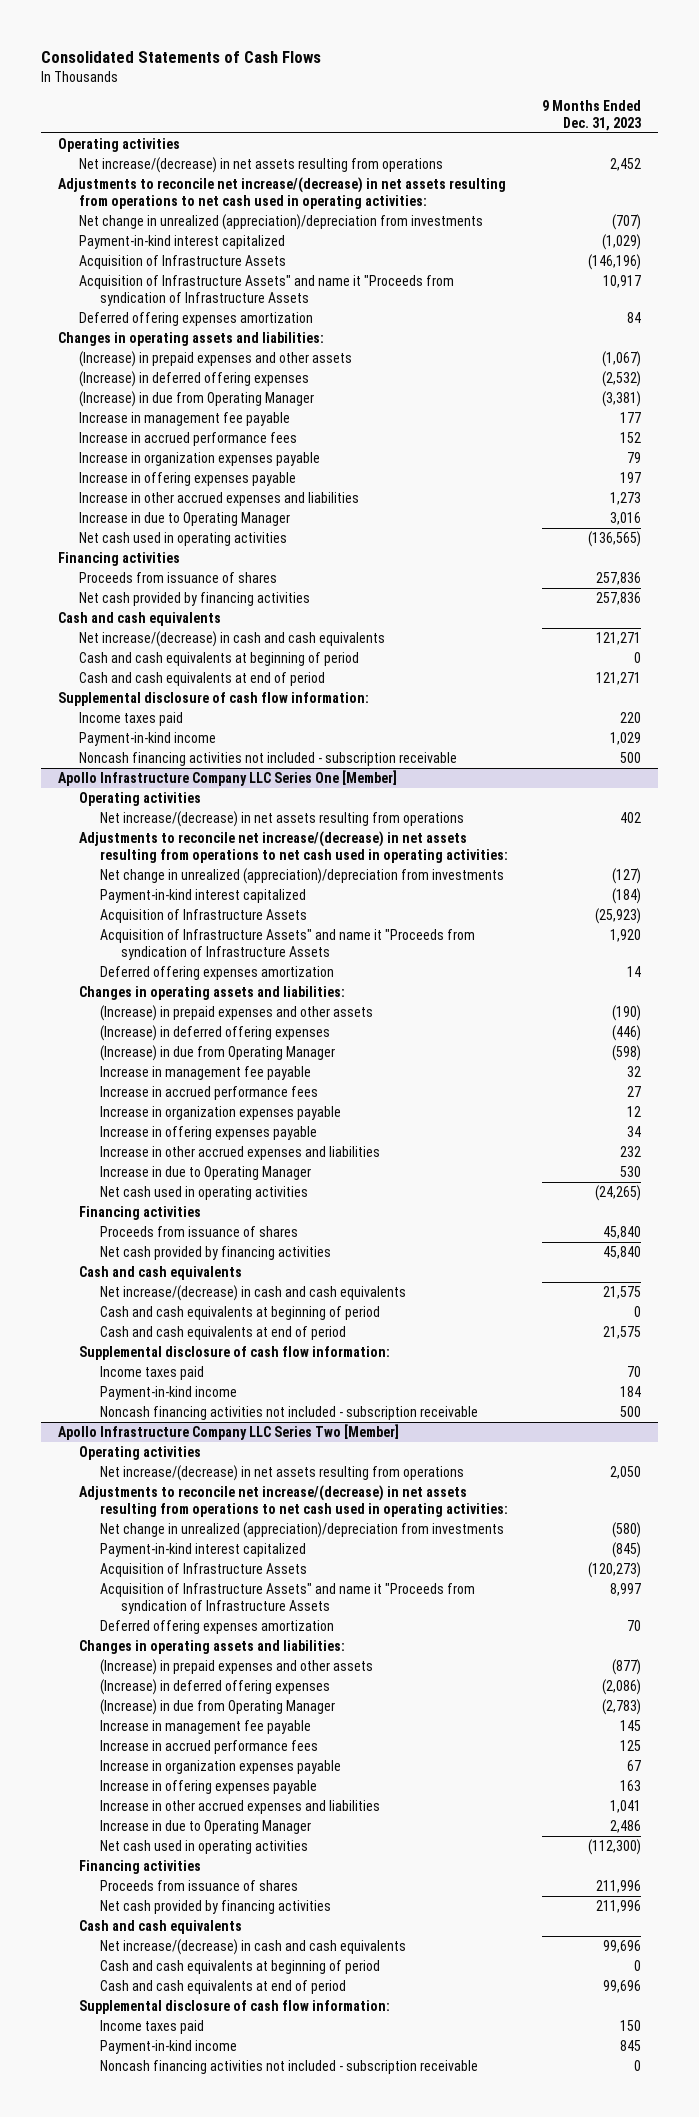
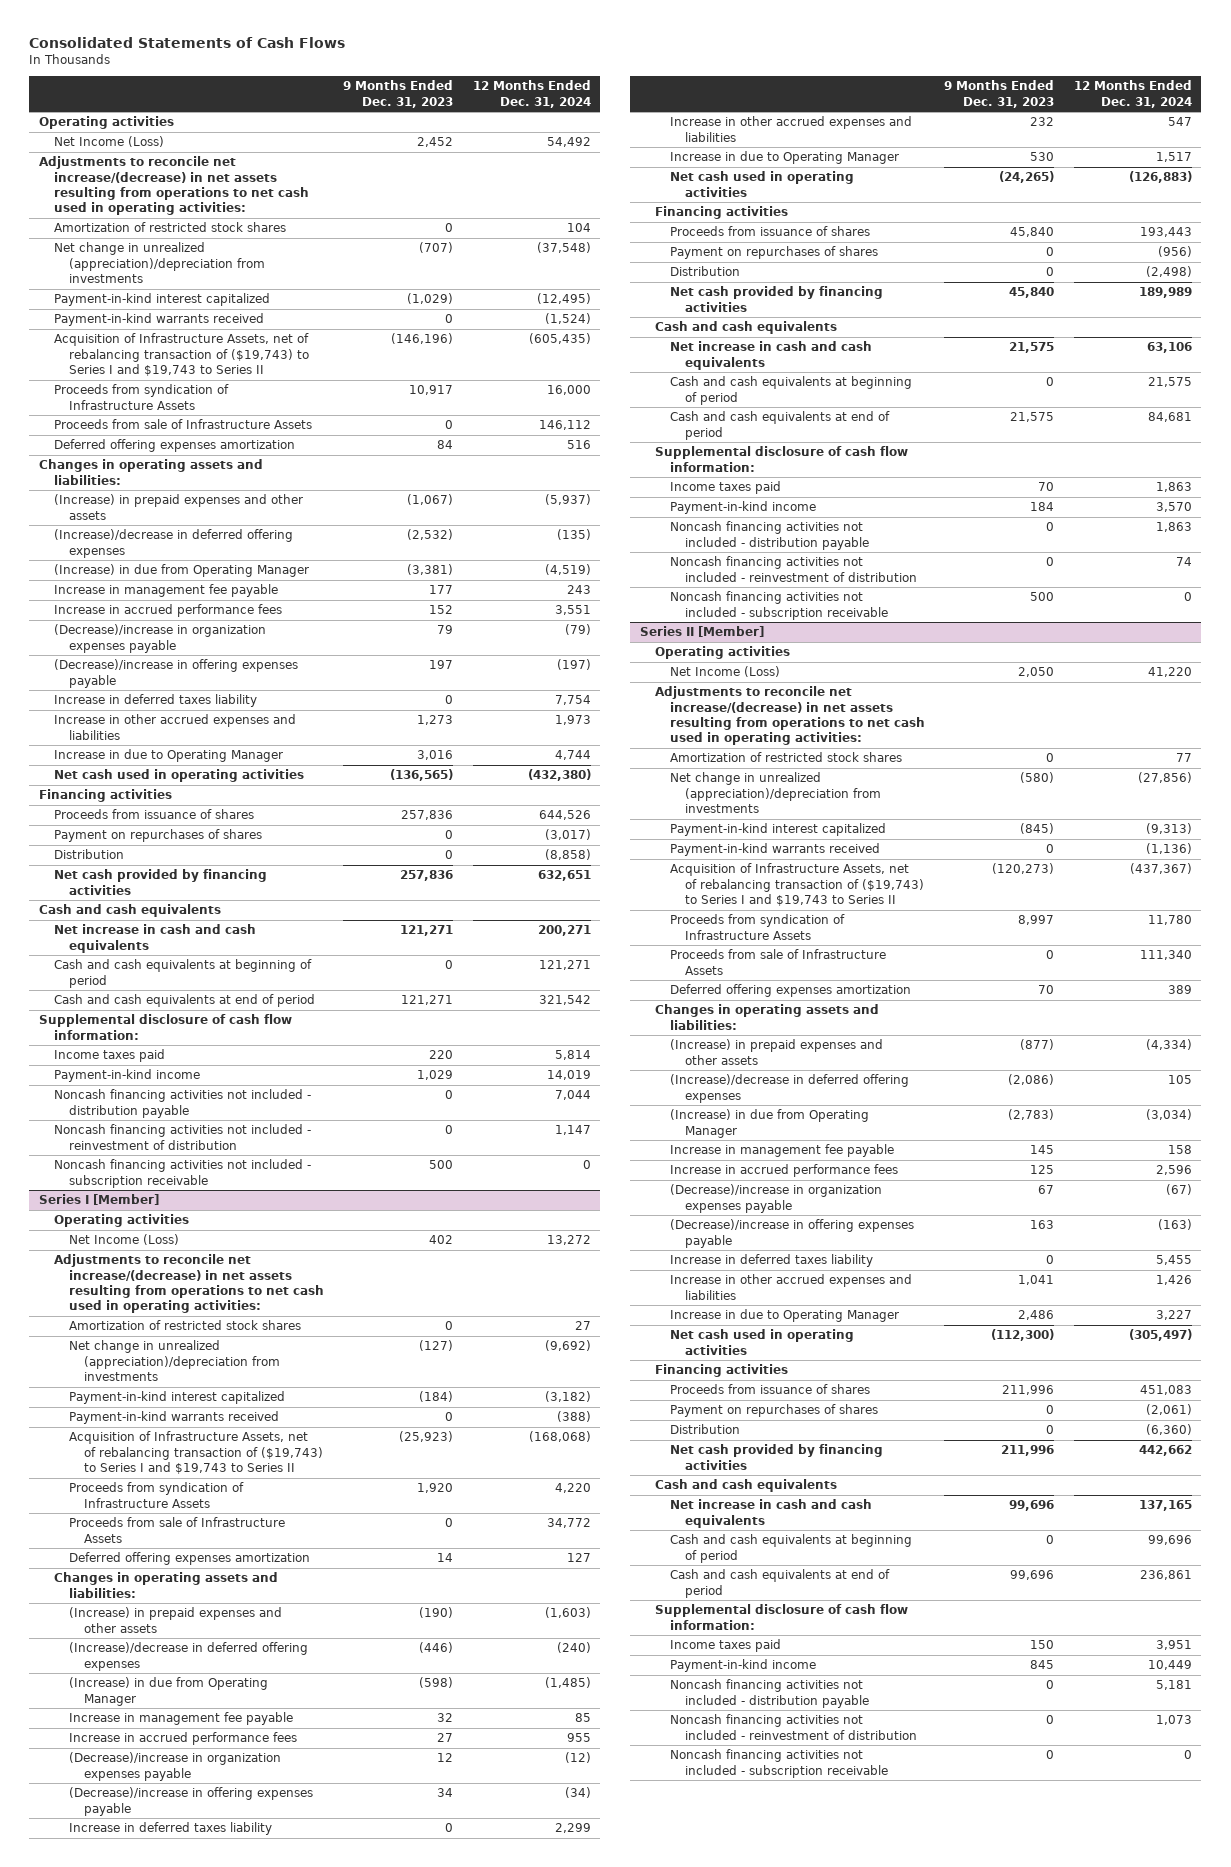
none -> [472,80,591,108] 12 Months Ended Dec. 31, 2024
[79,157,444,174] Net increase/(decrease) in net assets resulting from operations -> [53,136,164,148] Net Income (Loss)
none -> [53,222,286,233] Amortization of restricted stock shares
none -> [53,313,264,327] Payment-in-kind warrants received
[79,255,287,270] Acquisition of Infrastructure Assets -> [53,333,309,377] Acquisition of Infrastructure Assets, net of rebalancing transaction of ($19,743) to Series I and $19,743 to Series II
[79,275,455,306] Acquisition of Infrastructure Assets" and name it "Proceeds from syndication of Infrastructure Assets -> [53,384,229,410] Proceeds from syndication of Infrastructure Assets
none -> [53,419,312,430] Proceeds from sale of Infrastructure Assets
[79,371,310,388] (Increase) in deferred offering expenses -> [53,529,293,558] (Increase)/decrease in deferred offering expenses
[79,452,321,467] Increase in organization expenses payable -> [53,624,266,653] (Decrease)/increase in organization expenses payable
[79,472,297,487] Increase in offering expenses payable -> [53,659,298,688] (Decrease)/increase in offering expenses payable
none -> [53,694,257,708] Increase in deferred taxes liability
none -> [53,829,262,843] Payment on repurchases of shares
none -> [53,849,124,860] Distribution
[79,631,386,648] Net increase/(decrease) in cash and cash equivalents -> [53,924,256,953] Net increase in cash and cash equivalents
none -> [53,1089,311,1118] Noncash financing activities not included - distribution payable
none -> [53,1124,311,1150] Noncash financing activities not included - reinvestment of distribution
[58,770,398,787] Apollo Infrastructure Company LLC Series One [Member] -> [38,1194,159,1206] Series I [Member]
[100,811,465,828] Net increase/(decrease) in net assets resulting from operations -> [68,1234,179,1246] Net Income (Loss)
none -> [68,1320,301,1331] Amortization of restricted stock shares
none -> [68,1411,279,1425] Payment-in-kind warrants received
[100,909,308,924] Acquisition of Infrastructure Assets -> [68,1431,323,1475] Acquisition of Infrastructure Assets, net of rebalancing transaction of ($19,743) to Series I and $19,743 to Series II
[100,929,476,960] Acquisition of Infrastructure Assets" and name it "Proceeds from syndication of Infrastructure Assets -> [68,1482,244,1508] Proceeds from syndication of Infrastructure Assets
none -> [68,1517,285,1543] Proceeds from sale of Infrastructure Assets
[100,1025,331,1042] (Increase) in deferred offering expenses -> [68,1642,308,1671] (Increase)/decrease in deferred offering expenses
[100,1106,342,1121] Increase in organization expenses payable -> [68,1752,281,1781] (Decrease)/increase in organization expenses payable
[100,1126,318,1141] Increase in offering expenses payable -> [68,1787,313,1816] (Decrease)/increase in offering expenses payable
none -> [68,1822,272,1836] Increase in deferred taxes liability
none -> [669,246,878,260] Payment on repurchases of shares
none -> [669,266,740,277] Distribution
[100,1285,407,1302] Net increase/(decrease) in cash and cash equivalents -> [669,341,872,370] Net increase in cash and cash equivalents
none -> [669,521,869,550] Noncash financing activities not included - distribution payable
none -> [669,556,917,582] Noncash financing activities not included - reinvestment of distribution
[58,1424,400,1441] Apollo Infrastructure Company LLC Series Two [Member] -> [639,626,764,638] Series II [Member]
[100,1465,465,1482] Net increase/(decrease) in net assets resulting from operations -> [669,666,780,678] Net Income (Loss)
none -> [669,752,902,763] Amortization of restricted stock shares
none -> [669,843,880,857] Payment-in-kind warrants received
[100,1563,308,1578] Acquisition of Infrastructure Assets -> [669,863,924,907] Acquisition of Infrastructure Assets, net of rebalancing transaction of ($19,743) to Series I and $19,743 to Series II
[100,1583,476,1614] Acquisition of Infrastructure Assets" and name it "Proceeds from syndication of Infrastructure Assets -> [669,914,845,940] Proceeds from syndication of Infrastructure Assets
none -> [669,949,886,975] Proceeds from sale of Infrastructure Assets
[100,1679,331,1696] (Increase) in deferred offering expenses -> [669,1074,909,1103] (Increase)/decrease in deferred offering expenses
[100,1760,342,1775] Increase in organization expenses payable -> [669,1184,882,1213] (Decrease)/increase in organization expenses payable
[100,1780,318,1795] Increase in offering expenses payable -> [669,1219,914,1248] (Decrease)/increase in offering expenses payable
none -> [669,1254,873,1268] Increase in deferred taxes liability
none -> [669,1404,878,1418] Payment on repurchases of shares
none -> [669,1424,740,1435] Distribution
[100,1939,407,1956] Net increase/(decrease) in cash and cash equivalents -> [669,1499,872,1528] Net increase in cash and cash equivalents
none -> [669,1679,869,1708] Noncash financing activities not included - distribution payable
none -> [669,1714,917,1740] Noncash financing activities not included - reinvestment of distribution

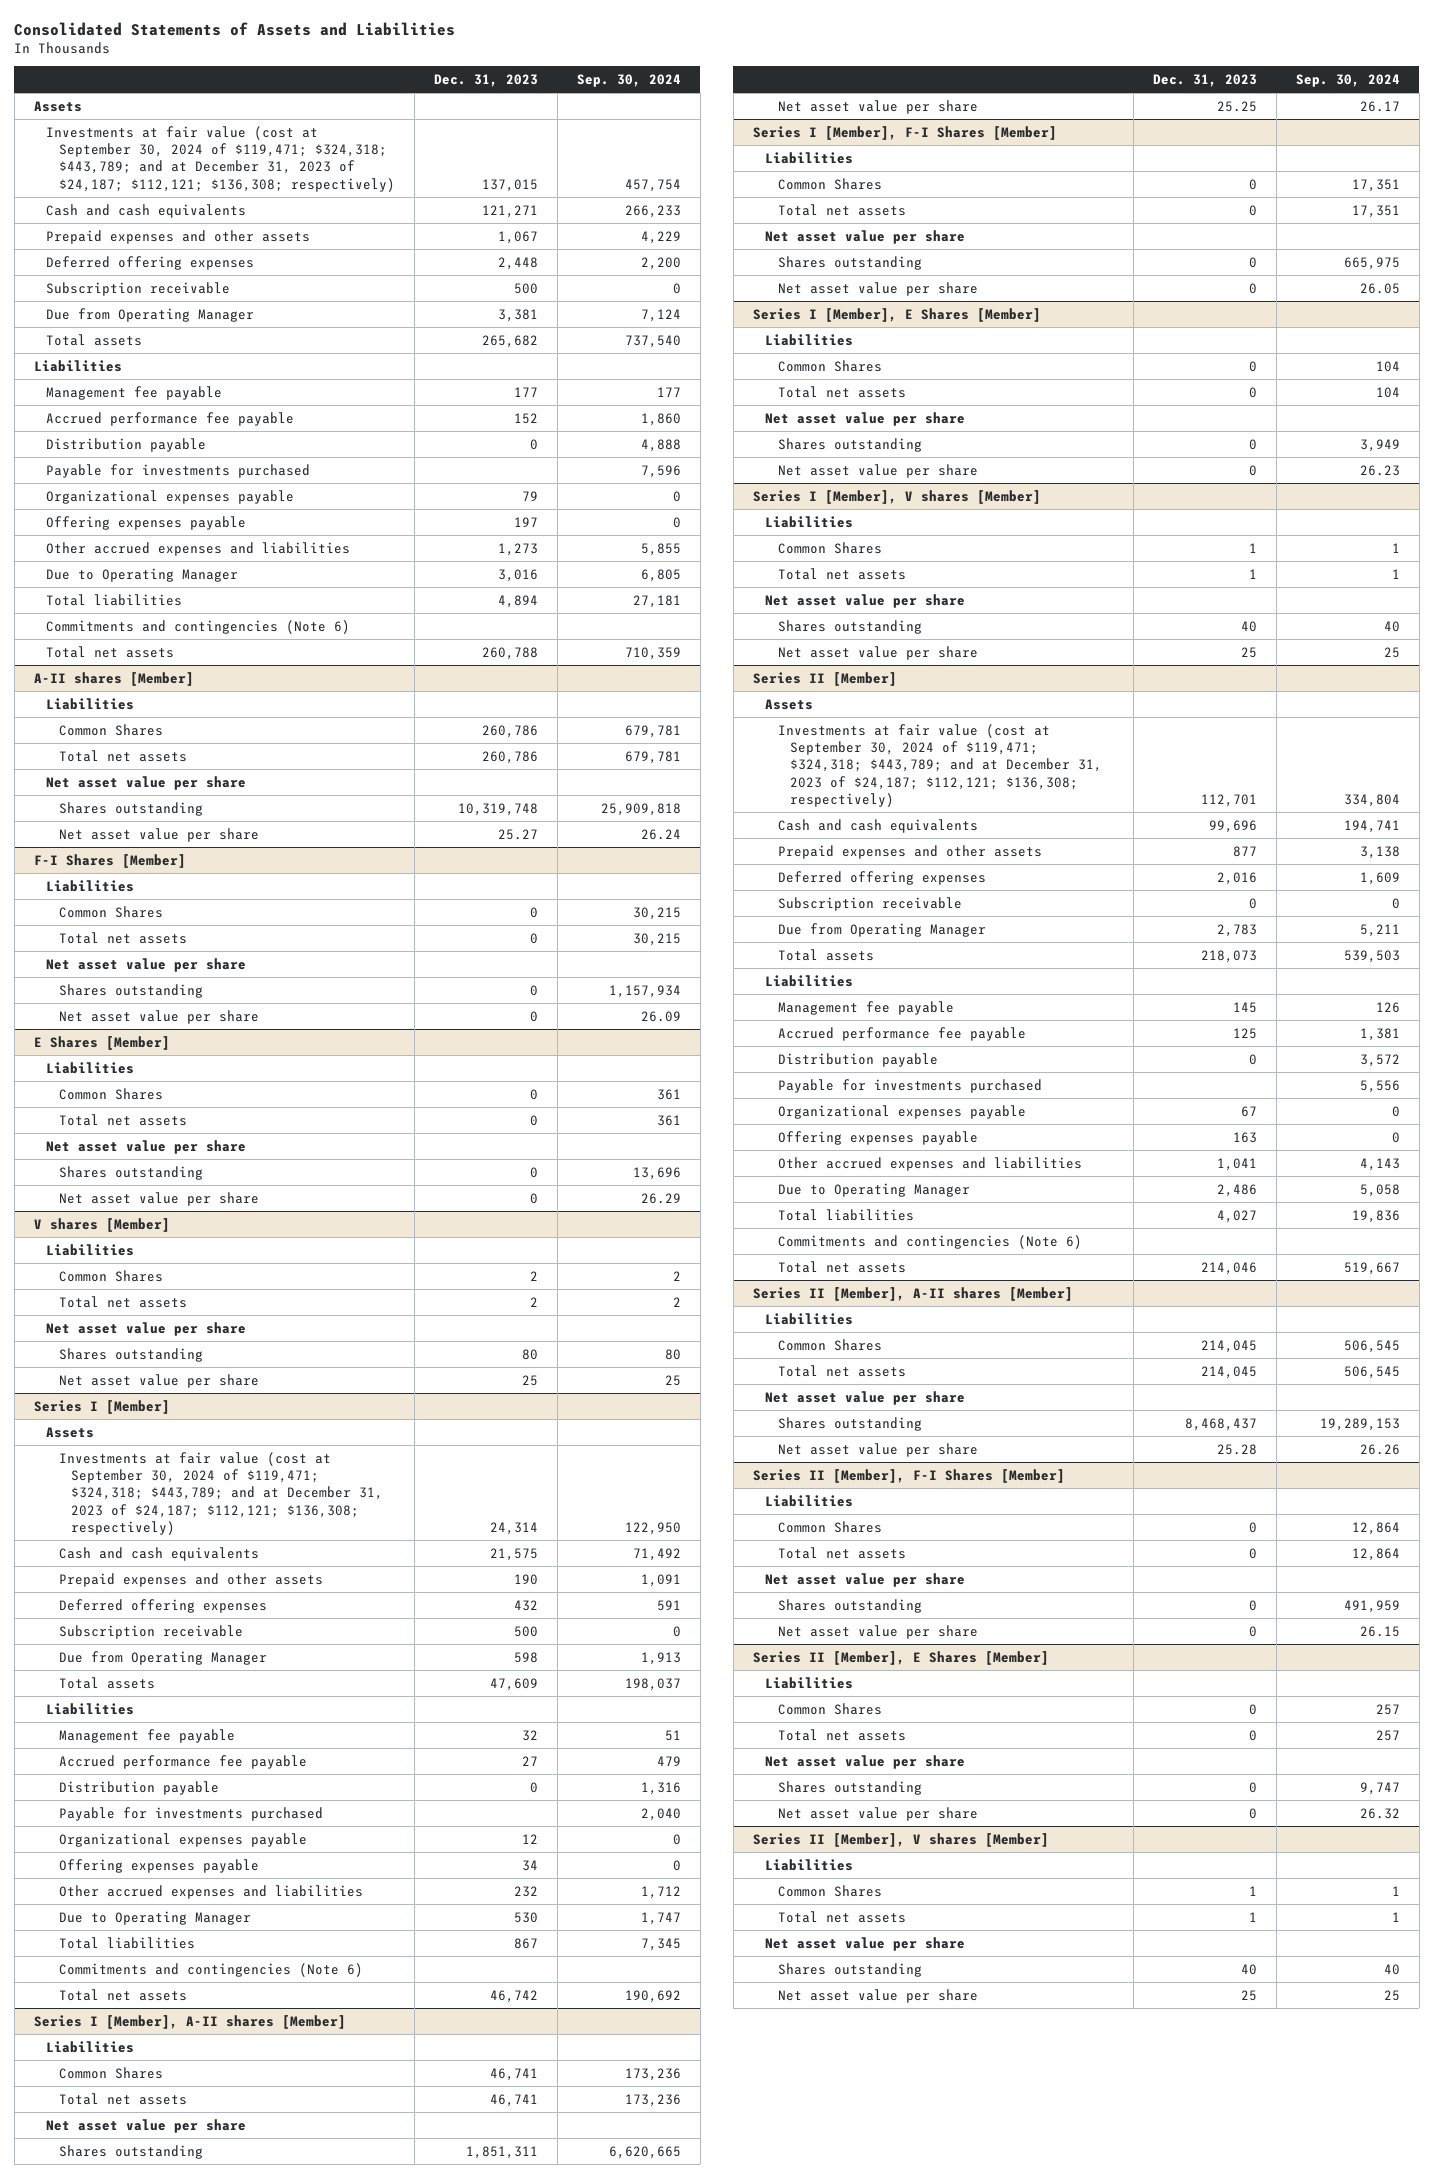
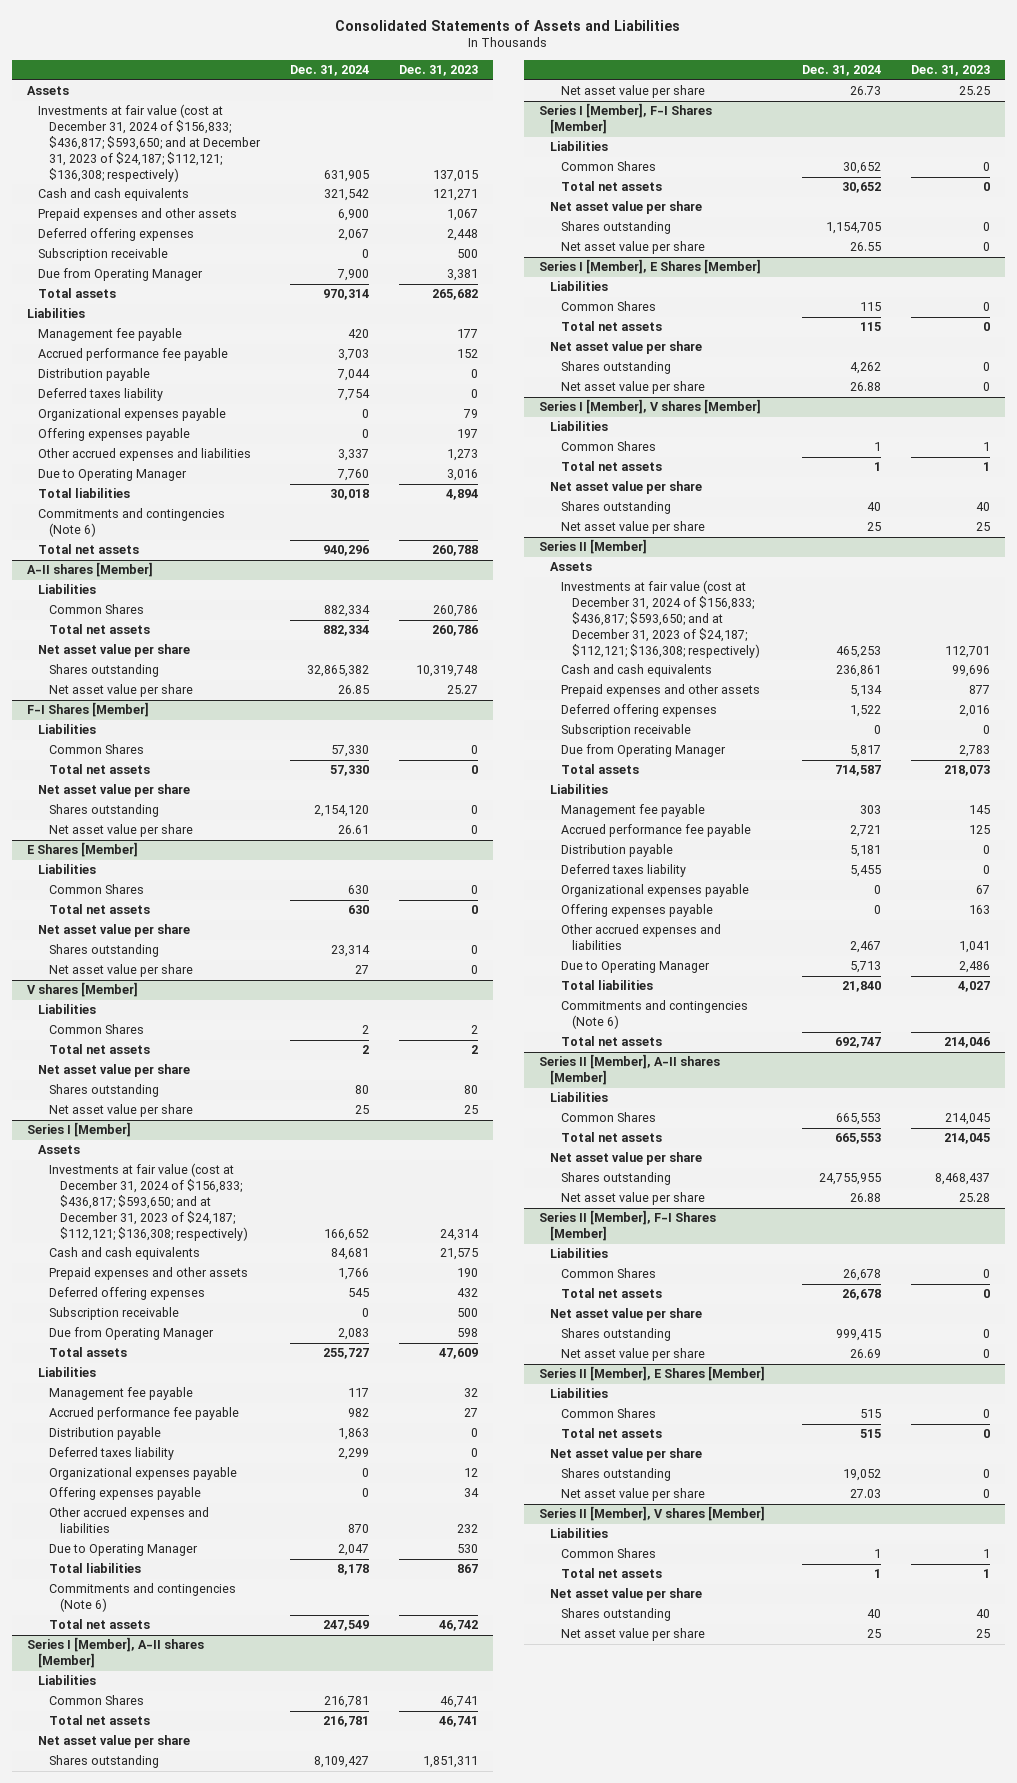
[576,73,681,87] Sep. 30, 2024 -> none
none -> [289,64,369,76] Dec. 31, 2024
[46,125,395,192] Investments at fair value (cost at September 30, 2024 of $119,471; $324,318; $443,789; and at December 31, 2023 of $24,187; $112,121; $136,308; respectively) -> [37,104,261,182] Investments at fair value (cost at December 31, 2024 of $156,833; $436,817; $593,650; and at December 31, 2023 of $24,187; $112,121; $136,308; respectively)
[46,463,311,478] Payable for investments purchased -> none
none -> [37,388,163,402] Deferred taxes liability
[58,1451,384,1535] Investments at fair value (cost at September 30, 2024 of $119,471; $324,318; $443,789; and at December 31, 2023 of $24,187; $112,121; $136,308; respectively) -> [48,1163,248,1241] Investments at fair value (cost at December 31, 2024 of $156,833; $436,817; $593,650; and at December 31, 2023 of $24,187; $112,121; $136,308; respectively)
[58,1806,323,1821] Payable for investments purchased -> none
none -> [48,1447,174,1461] Deferred taxes liability
[777,723,1103,807] Investments at fair value (cost at September 30, 2024 of $119,471; $324,318; $443,789; and at December 31, 2023 of $24,187; $112,121; $136,308; respectively) -> [560,580,760,658] Investments at fair value (cost at December 31, 2024 of $156,833; $436,817; $593,650; and at December 31, 2023 of $24,187; $112,121; $136,308; respectively)
[777,1078,1042,1093] Payable for investments purchased -> none
none -> [560,864,686,878] Deferred taxes liability

